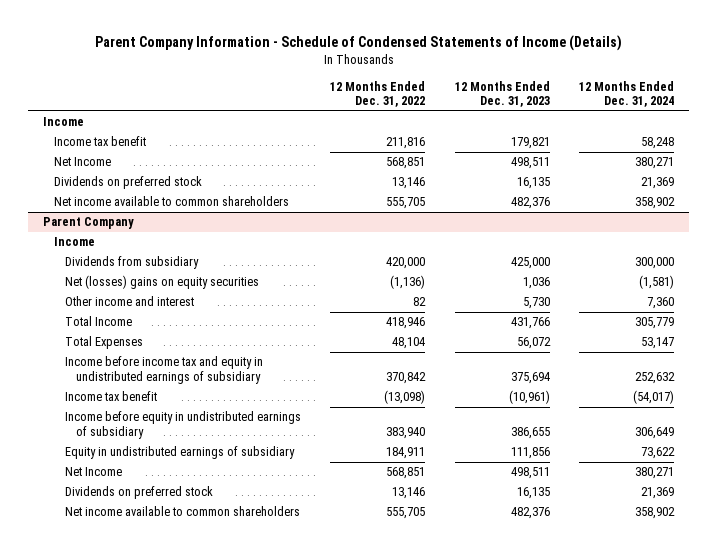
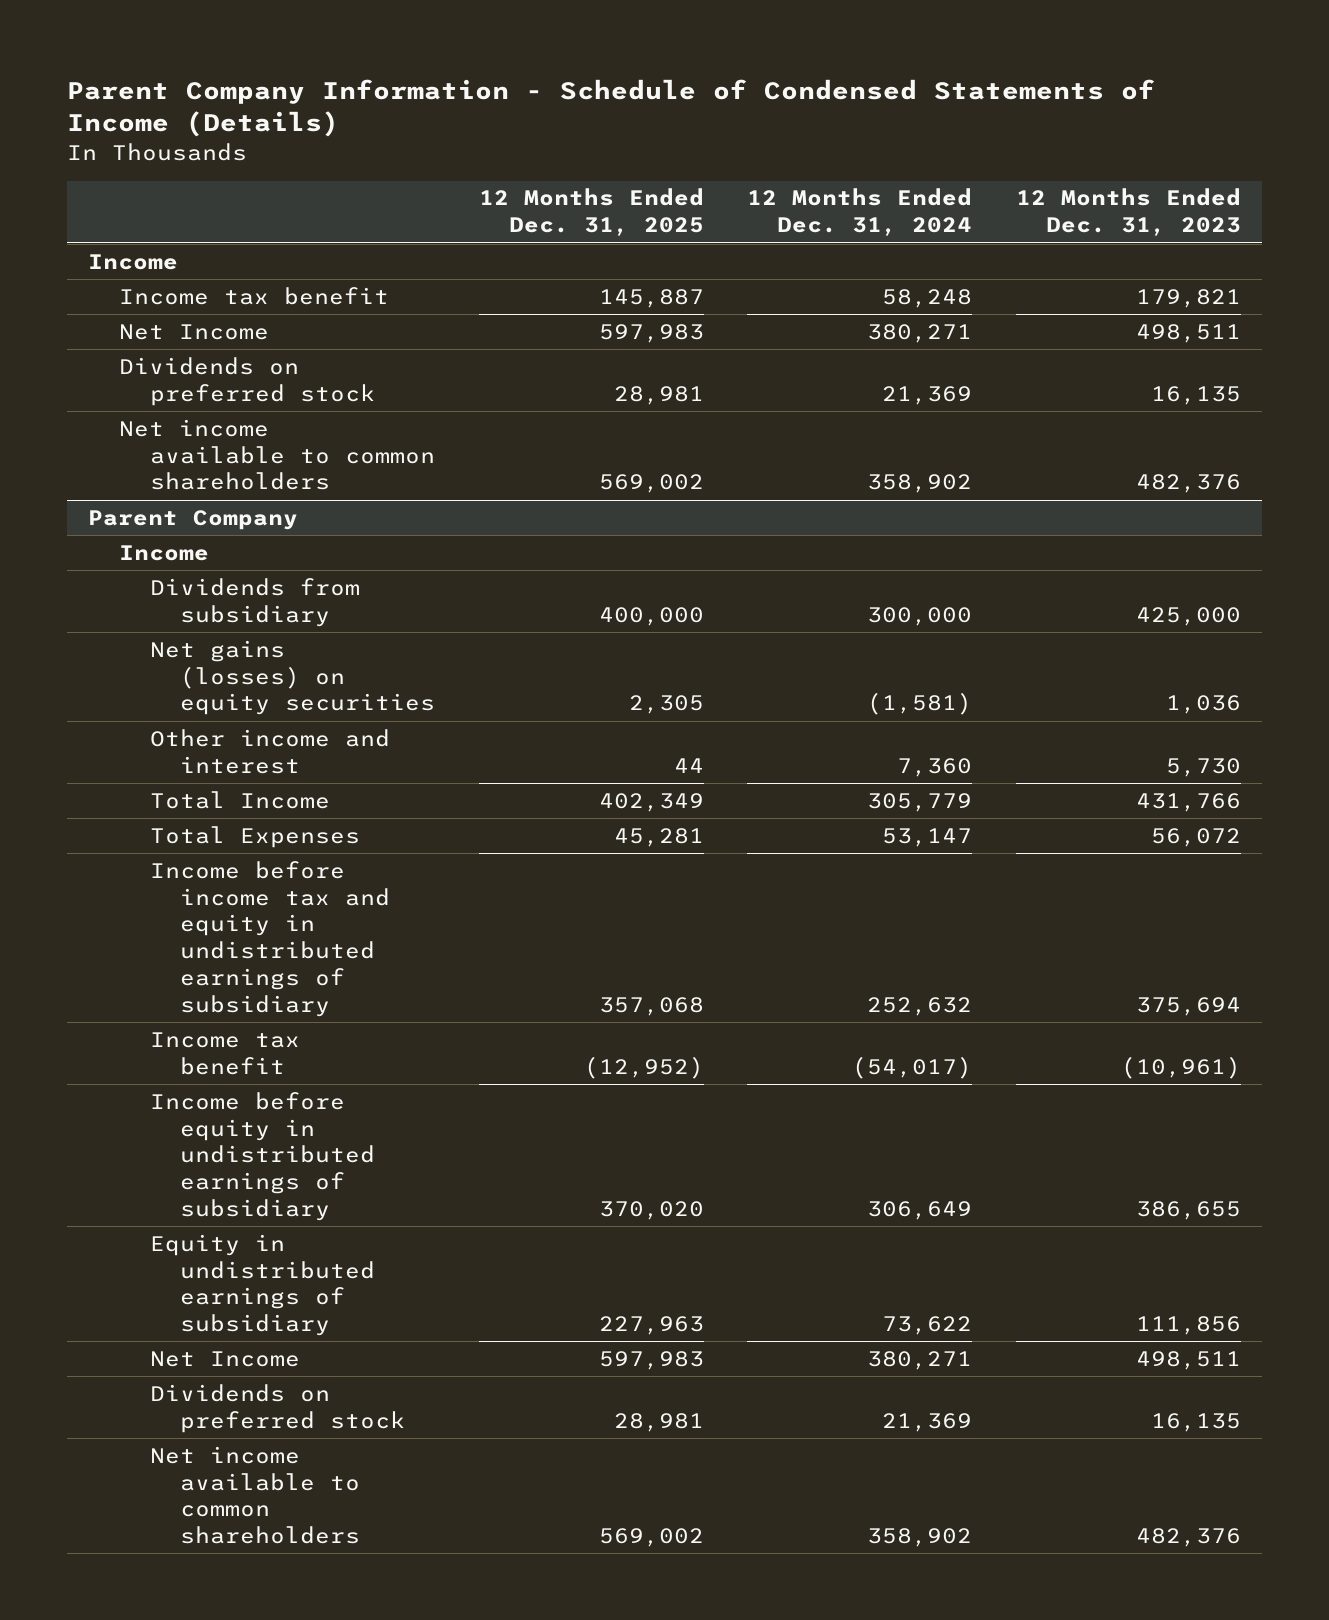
[330,80,426,108] 12 Months Ended Dec. 31, 2022 -> none
none -> [478,188,704,237] 12 Months Ended Dec. 31, 2025
[64,275,259,290] Net (losses) gains on equity securities -> [149,639,436,716] Net gains (losses) on equity securities

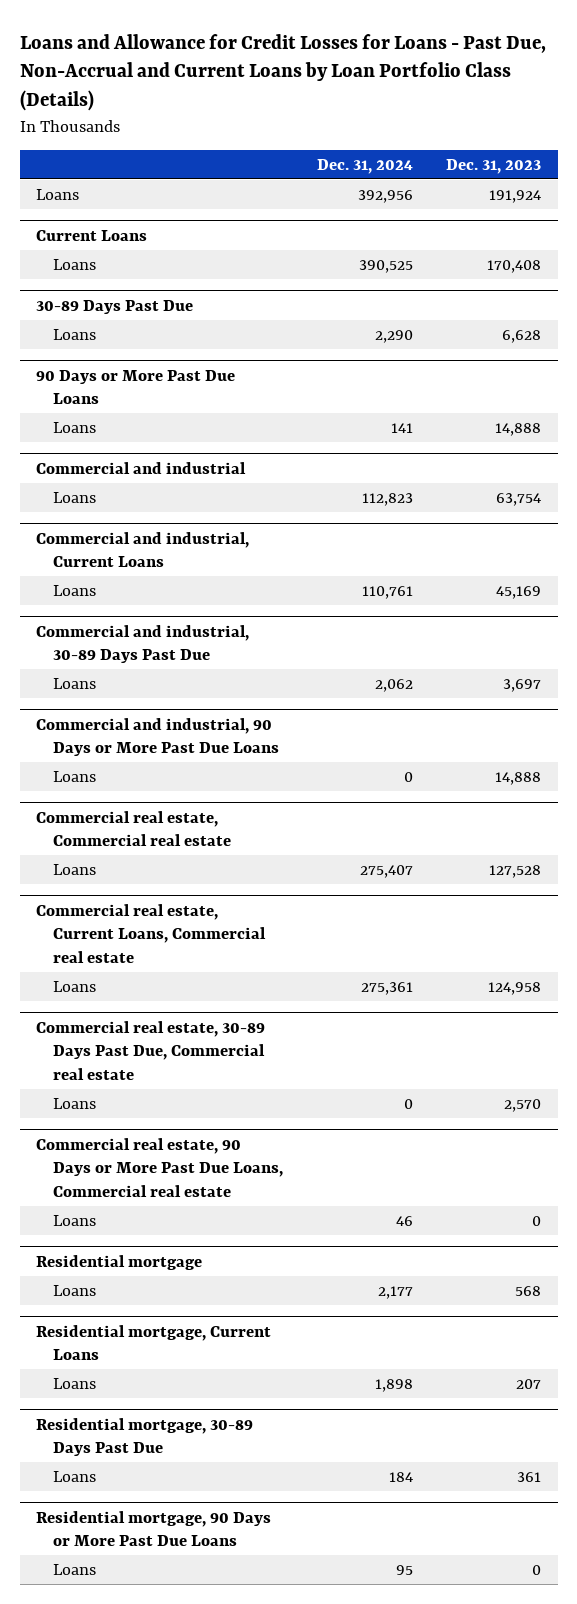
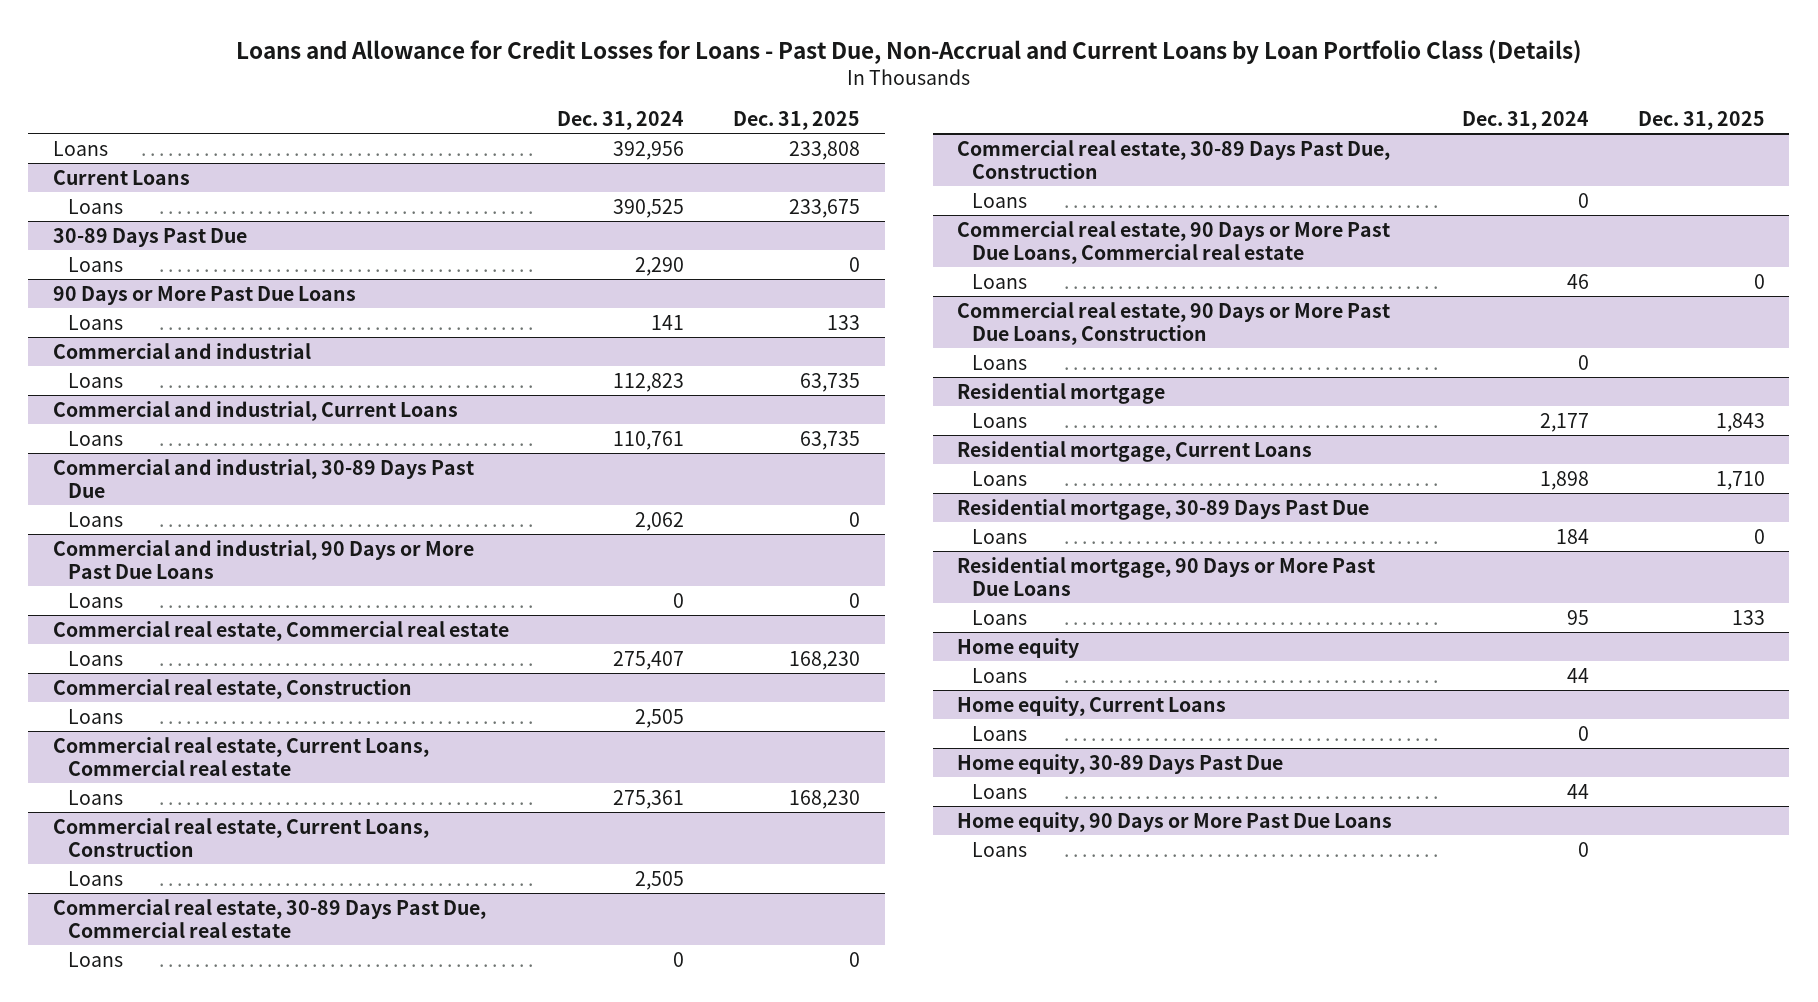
[445,158,541,174] Dec. 31, 2023 -> none
none -> [733,110,861,130] Dec. 31, 2025
none -> [52,678,412,699] Commercial real estate, Construction
none -> [67,708,123,724] Loans
none -> [52,817,429,857] Commercial real estate, Current Loans, Construction
none -> [67,870,123,886] Loans
none -> [957,139,1391,179] Commercial real estate, 30-89 Days Past Due, Construction
none -> [972,192,1028,208] Loans
none -> [957,301,1391,345] Commercial real estate, 90 Days or More Past Due Loans, Construction
none -> [972,354,1028,370] Loans
none -> [957,637,1080,658] Home equity
none -> [972,667,1028,683] Loans
none -> [957,695,1227,716] Home equity, Current Loans
none -> [972,725,1028,741] Loans
none -> [957,753,1284,774] Home equity, 30-89 Days Past Due
none -> [972,783,1028,799] Loans
none -> [957,811,1393,832] Home equity, 90 Days or More Past Due Loans
none -> [972,841,1028,857] Loans

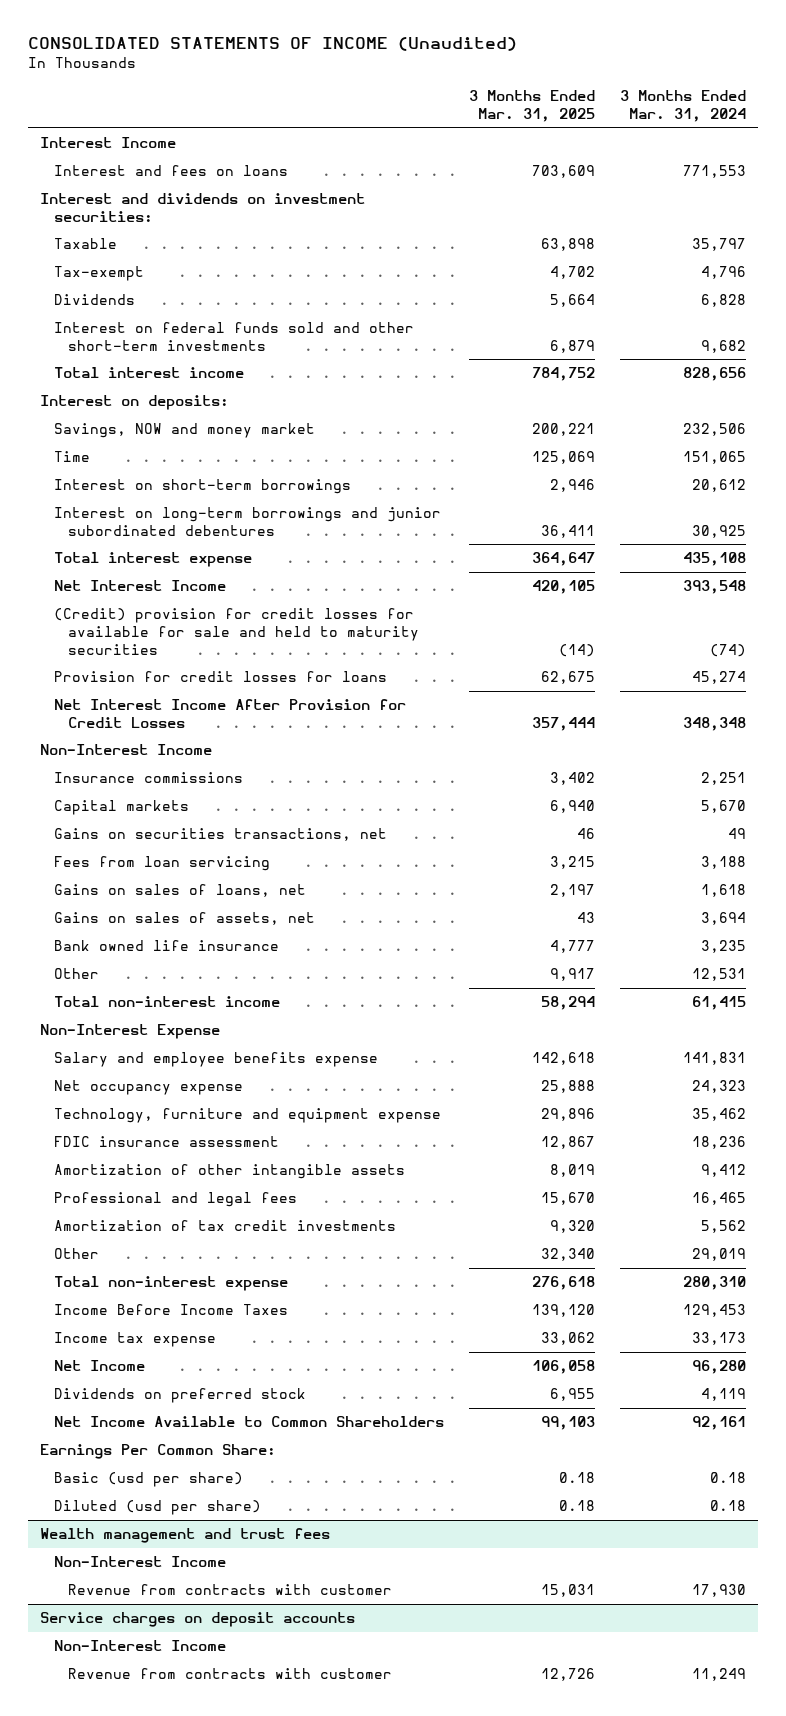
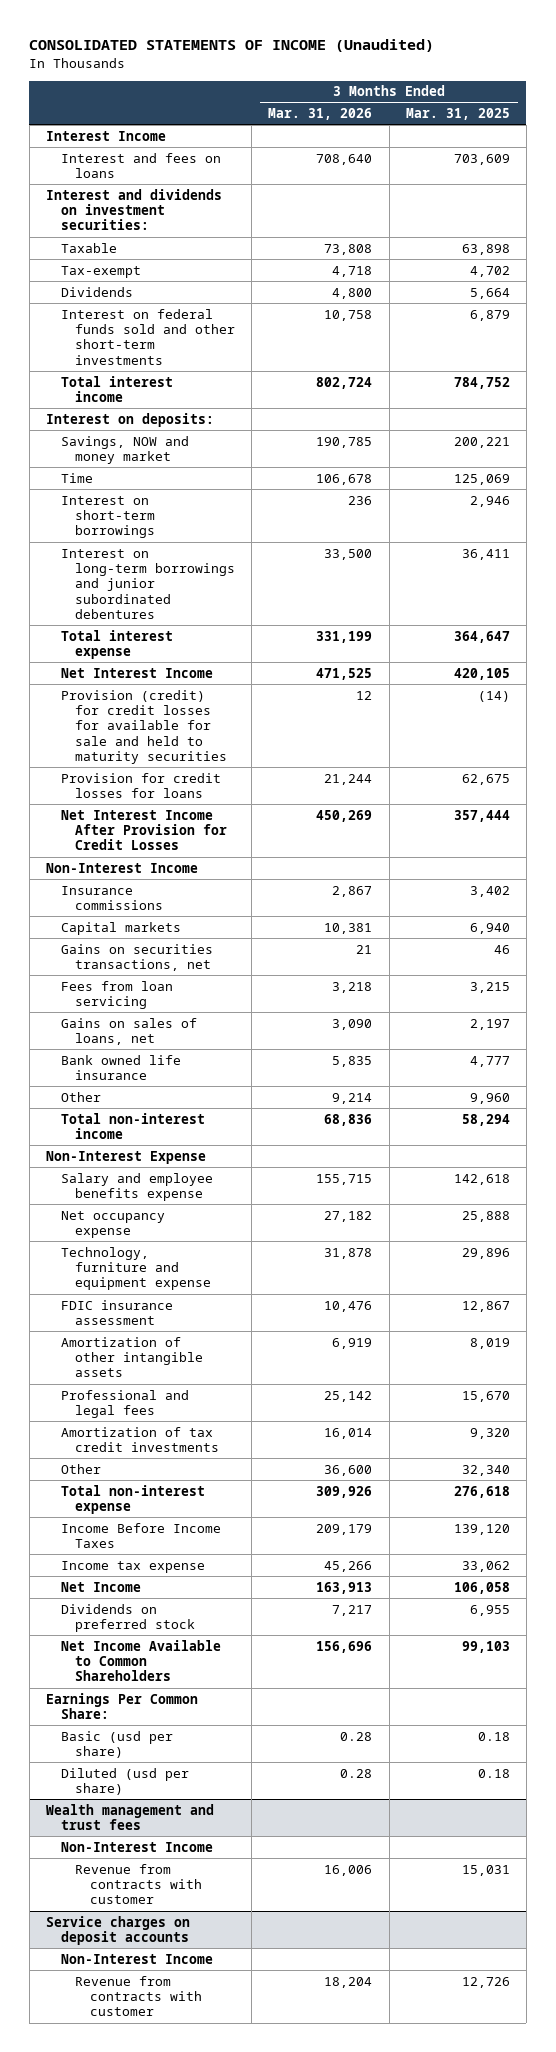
[619,90,746,123] 3 Months Ended Mar. 31, 2024 -> none
none -> [268,108,373,121] Mar. 31, 2026
[54,608,420,655] (Credit) provision for credit losses for available for sale and held to maturity securities -> [60,689,228,765] Provision (credit) for credit losses for available for sale and held to maturity securities
[54,912,316,926] Gains on sales of assets, net -> none
[550,968,596,982] 9,917 -> [469,1092,510,1104] 9,960

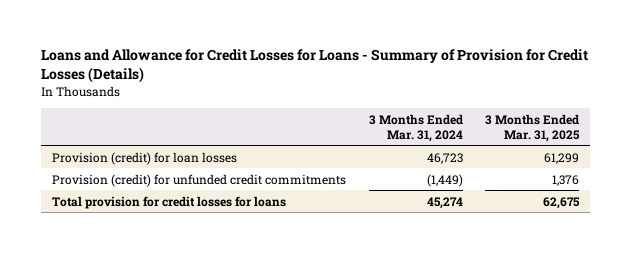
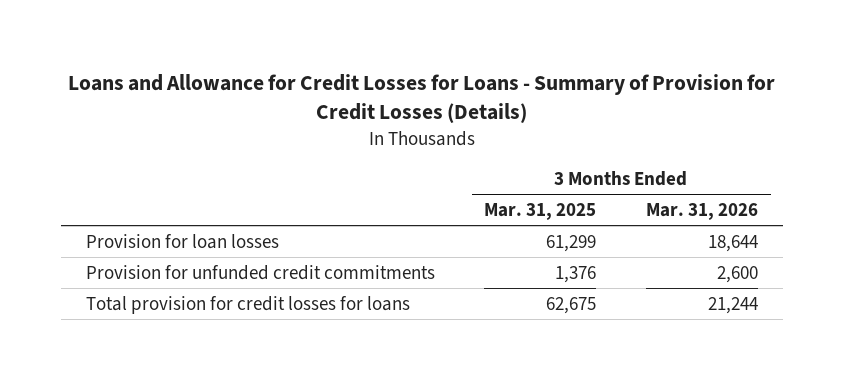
[368,113,463,142] 3 Months Ended Mar. 31, 2024 -> none
none -> [646,203,759,221] Mar. 31, 2026
[52,151,238,165] Provision (credit) for loan losses -> [85,233,279,249] Provision for loan losses
[52,173,347,187] Provision (credit) for unfunded credit commitments -> [85,264,435,280] Provision for unfunded credit commitments

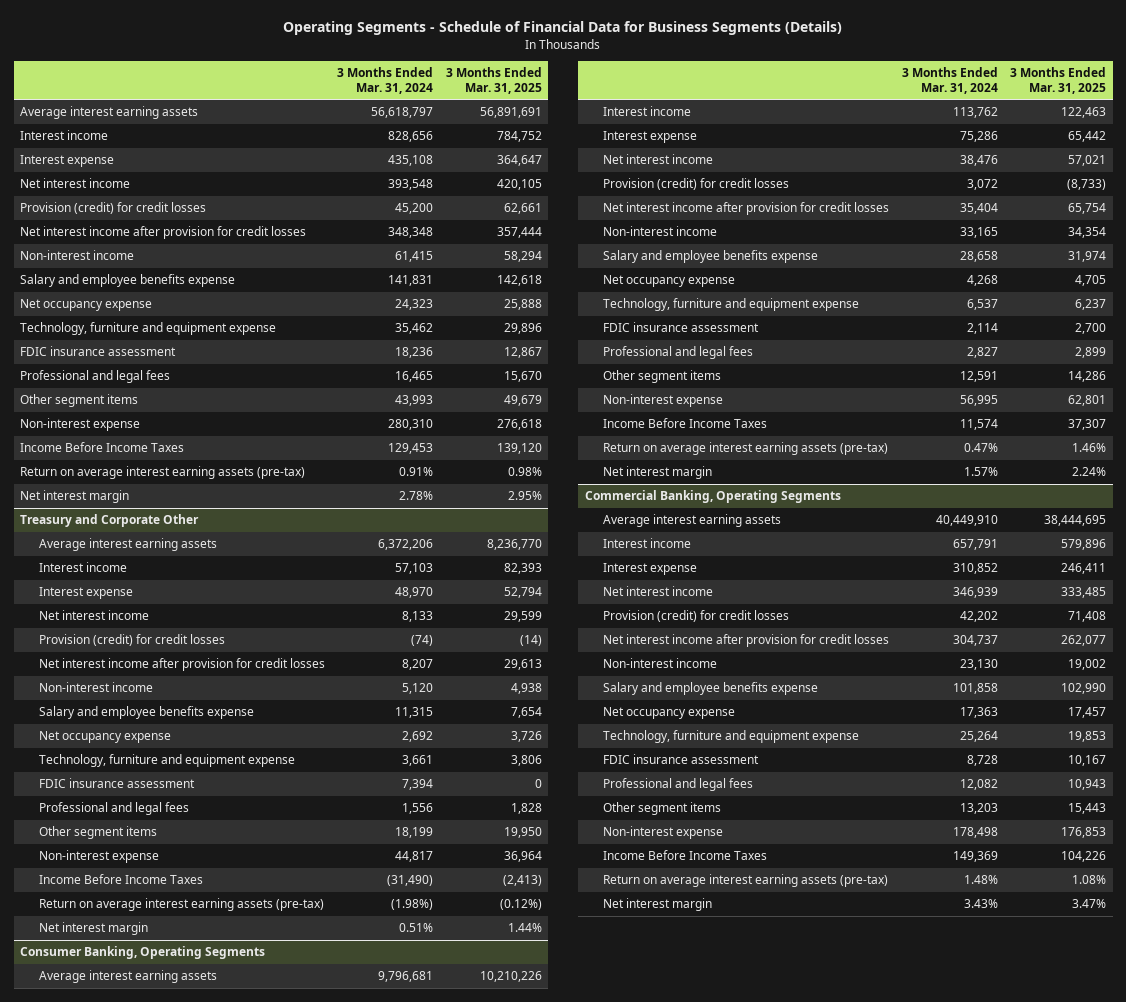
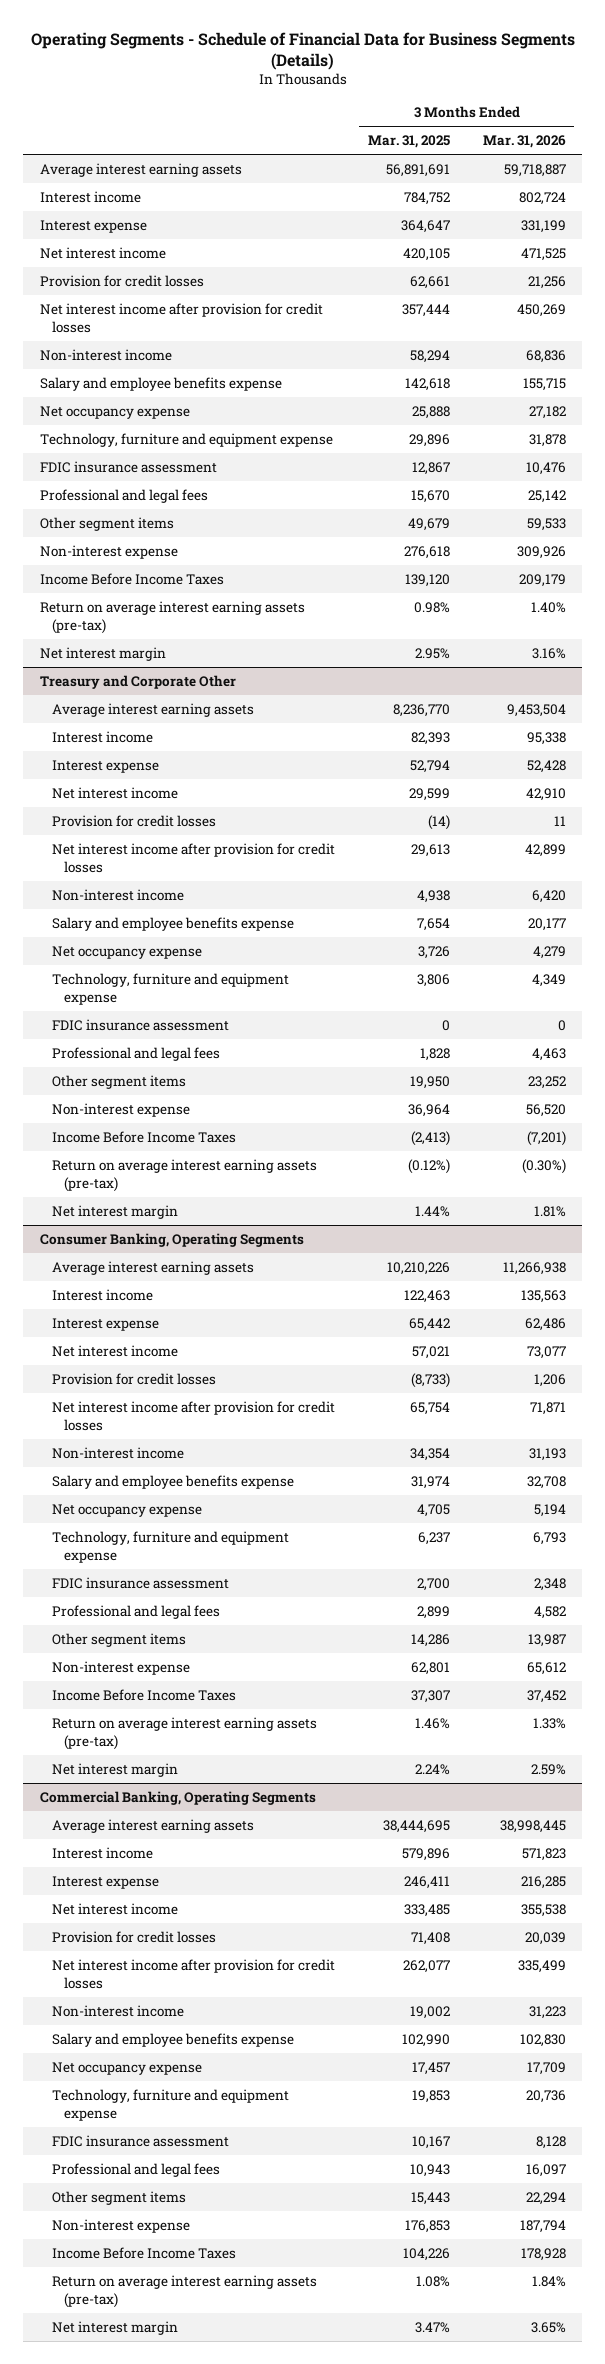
[337,67,434,94] 3 Months Ended Mar. 31, 2024 -> none
none -> [482,135,566,149] Mar. 31, 2026
[19,202,206,215] Provision (credit) for credit losses -> [39,275,204,288] Provision for credit losses
[38,634,225,647] Provision (credit) for credit losses -> [51,815,216,828] Provision for credit losses
[603,178,790,191] Provision (credit) for credit losses -> [51,1373,216,1386] Provision for credit losses
[603,610,790,623] Provision (credit) for credit losses -> [51,1931,216,1944] Provision for credit losses

